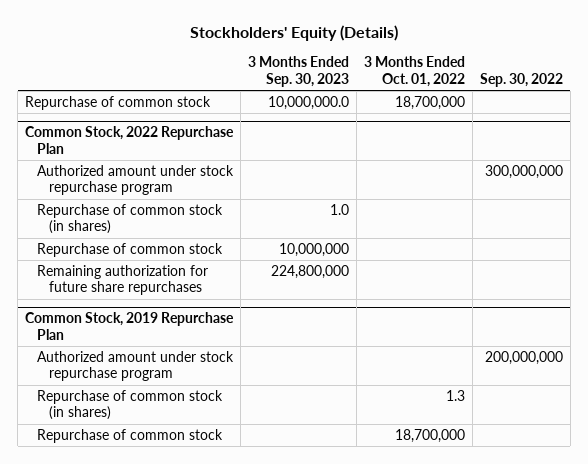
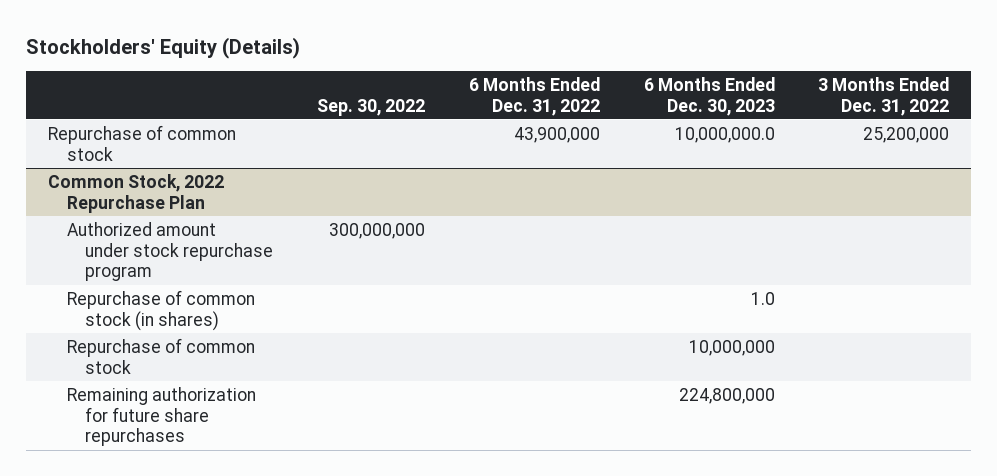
[247,56,349,87] 3 Months Ended Sep. 30, 2023 -> none
[363,56,465,87] 3 Months Ended Oct. 01, 2022 -> none
none -> [468,76,600,116] 6 Months Ended Dec. 31, 2022
none -> [643,76,775,116] 6 Months Ended Dec. 30, 2023
none -> [818,76,950,116] 3 Months Ended Dec. 31, 2022
[25,312,235,340] Common Stock, 2019 Repurchase Plan -> none
[36,350,234,382] Authorized amount under stock repurchase program -> none
[36,389,223,421] Repurchase of common stock (in shares) -> none
[36,428,223,443] Repurchase of common stock -> none

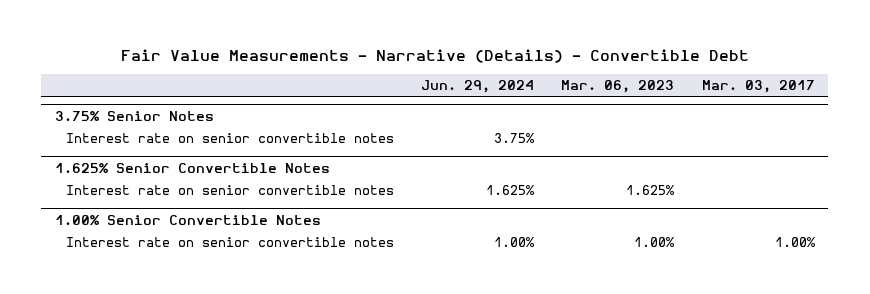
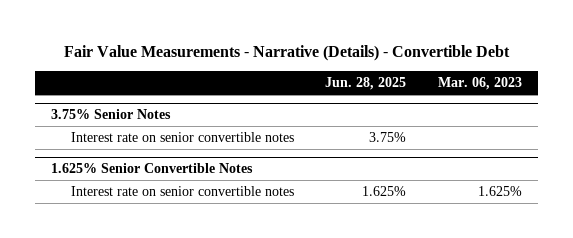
[421,79,535,93] Jun. 29, 2024 -> none
[701,79,815,93] Mar. 03, 2017 -> none
none -> [325,77,407,91] Jun. 28, 2025
[54,214,321,225] 1.00% Senior Convertible Notes -> none
[66,237,395,248] Interest rate on senior convertible notes -> none

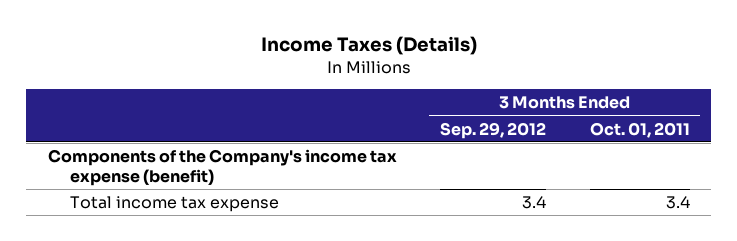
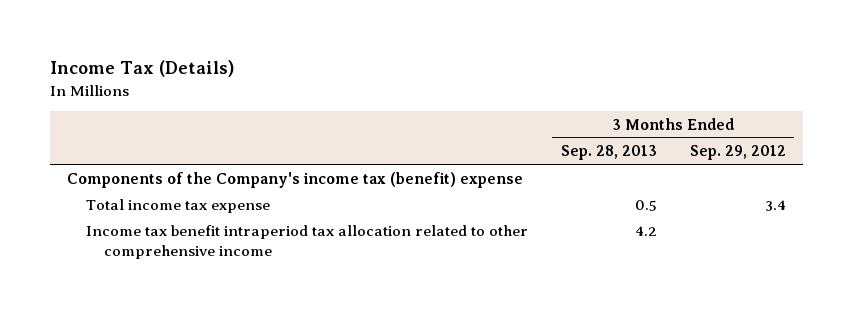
[260,36,477,56] Income Taxes (Details) -> [50,60,235,78] Income Tax (Details)
[589,121,690,138] Oct. 01, 2011 -> none
none -> [560,145,657,161] Sep. 28, 2013
[47,149,397,186] Components of the Company's income tax expense (benefit) -> [66,171,523,188] Components of the Company's income tax (benefit) expense
none -> [85,224,528,259] Income tax benefit intraperiod tax allocation related to other comprehensive income

